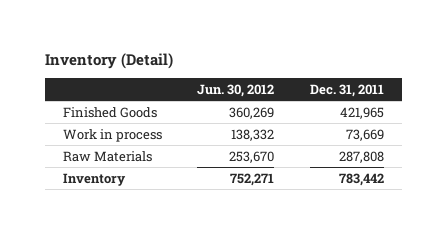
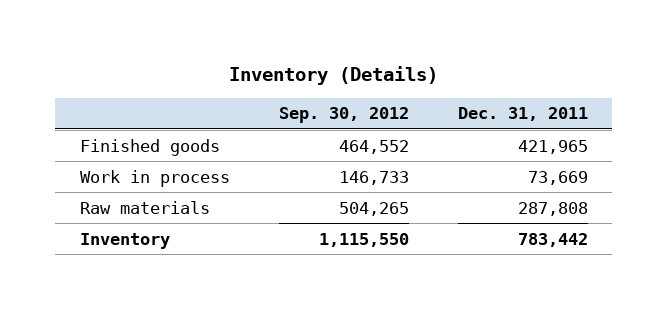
[44,53,173,70] Inventory (Detail) -> [228,66,438,86] Inventory (Details)
[197,84,275,98] Jun. 30, 2012 -> none
none -> [278,107,409,124] Sep. 30, 2012
[62,106,157,118] Finished Goods -> [79,138,220,156] Finished goods
[62,150,152,162] Raw Materials -> [79,200,210,214] Raw materials

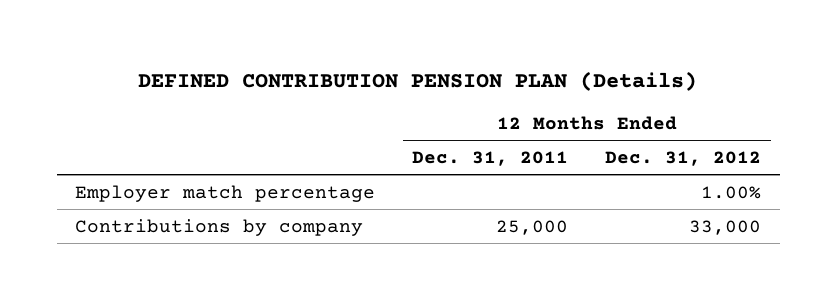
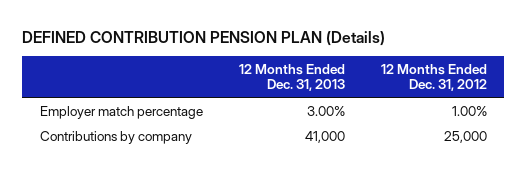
[412,150,569,166] Dec. 31, 2011 -> none
none -> [238,63,345,92] 12 Months Ended Dec. 31, 2013
[689,219,762,235] 33,000 -> [443,130,487,143] 25,000

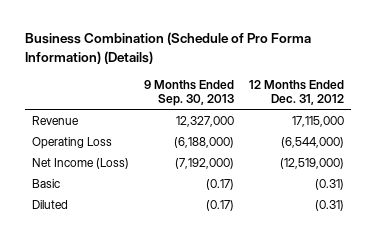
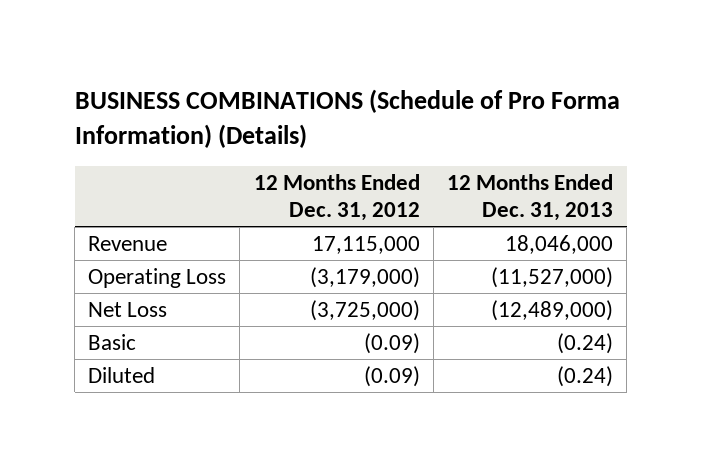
[25,32,312,64] Business Combination (Schedule of Pro Forma Information) (Details) -> [74,89,620,148] BUSINESS COMBINATIONS (Schedule of Pro Forma Information) (Details)
[144,79,235,106] 9 Months Ended Sep. 30, 2013 -> none
none -> [447,174,614,221] 12 Months Ended Dec. 31, 2013
[280,137,344,149] (6,544,000) -> [309,266,420,288] (3,179,000)
[32,158,130,170] Net Income (Loss) -> [88,301,168,317] Net Loss
[279,158,344,170] (12,519,000) -> [309,299,420,321] (3,725,000)
[314,179,344,191] (0.31) -> [363,332,420,354] (0.09)
[314,200,344,212] (0.31) -> [363,365,420,387] (0.09)

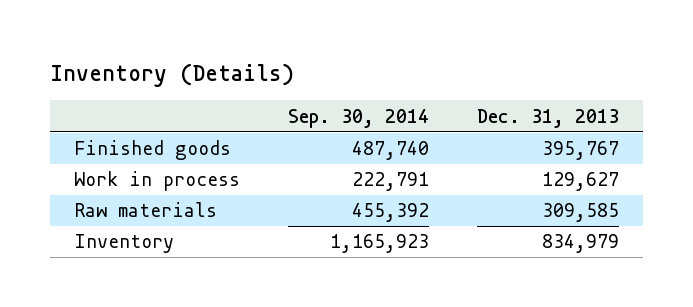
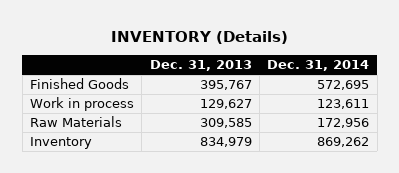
[50,62,295,87] Inventory (Details) -> [110,31,288,45] INVENTORY (Details)
[288,108,430,128] Sep. 30, 2014 -> none
none -> [267,60,370,72] Dec. 31, 2014
[74,140,232,161] Finished goods -> [30,78,130,90] Finished Goods
[74,202,218,218] Raw materials -> [30,116,123,128] Raw Materials

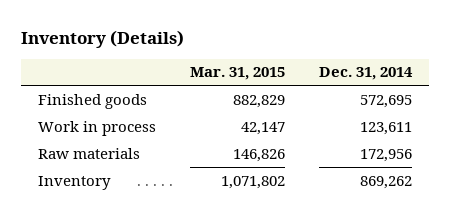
[110,31,288,45] INVENTORY (Details) -> [21,30,185,49] Inventory (Details)
[149,60,252,72] Dec. 31, 2013 -> none
none -> [189,67,285,81] Mar. 31, 2015
[30,78,130,90] Finished Goods -> [37,93,147,109] Finished goods
[30,116,123,128] Raw Materials -> [37,147,140,159] Raw materials

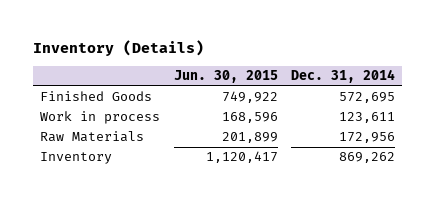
[189,67,285,81] Mar. 31, 2015 -> none
none -> [173,70,278,84] Jun. 30, 2015
[37,93,147,109] Finished goods -> [40,91,153,102] Finished Goods
[37,147,140,159] Raw materials -> [40,131,145,143] Raw Materials

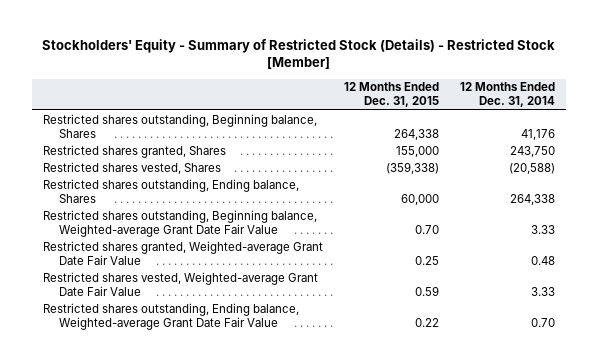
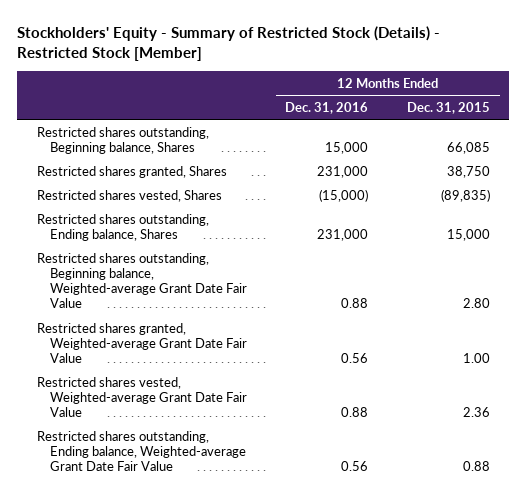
[460,82,556,108] 12 Months Ended Dec. 31, 2014 -> none
none -> [285,102,369,115] Dec. 31, 2016
[393,128,439,140] 264,338 -> [447,141,491,154] 66,085
[395,145,439,157] 155,000 -> [447,165,491,178] 38,750
[385,161,439,174] (359,338) -> [441,188,491,202] (89,835)
[400,193,439,205] 60,000 -> [447,228,491,241] 15,000
[414,224,439,234] 0.70 -> [463,298,491,309] 2.80
[414,255,439,265] 0.25 -> [463,353,491,364] 1.00
[414,285,439,296] 0.59 -> [463,407,491,418] 2.36
[414,317,439,327] 0.22 -> [463,461,491,472] 0.88

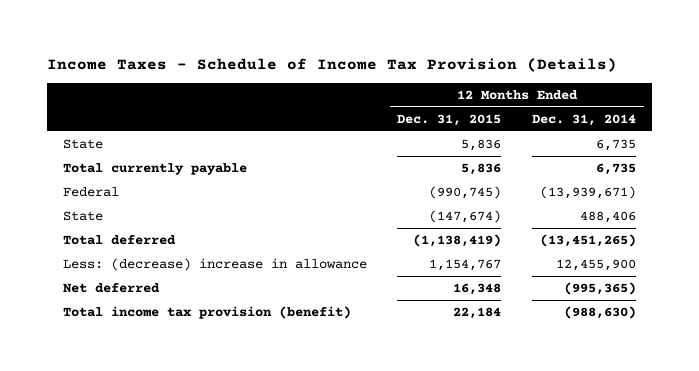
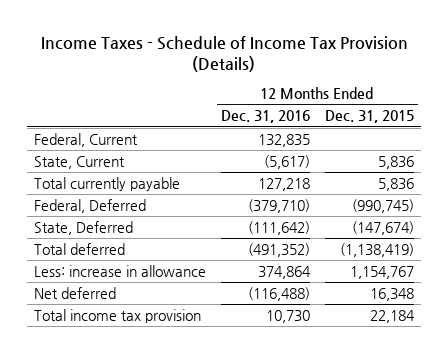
[532,113,637,126] Dec. 31, 2014 -> none
none -> [220,110,310,124] Dec. 31, 2016
none -> [34,132,139,147] Federal, Current
[62,139,103,150] State -> [34,155,126,169] State, Current
[62,187,119,198] Federal -> [34,198,147,213] Federal, Deferred
[62,211,103,222] State -> [34,220,134,235] State, Deferred
[62,258,367,272] Less: (decrease) increase in allowance -> [34,264,207,277] Less: increase in allowance
[62,306,351,320] Total income tax provision (benefit) -> [34,308,202,323] Total income tax provision

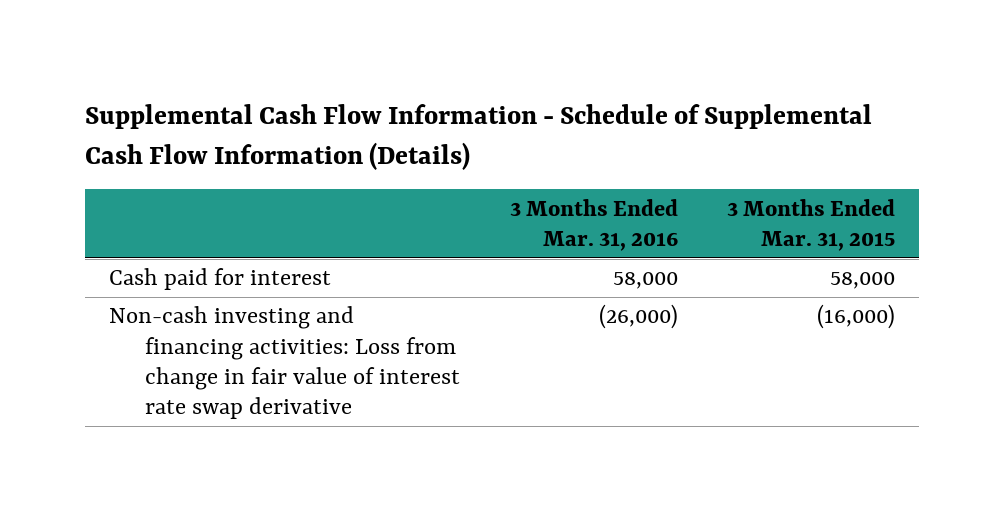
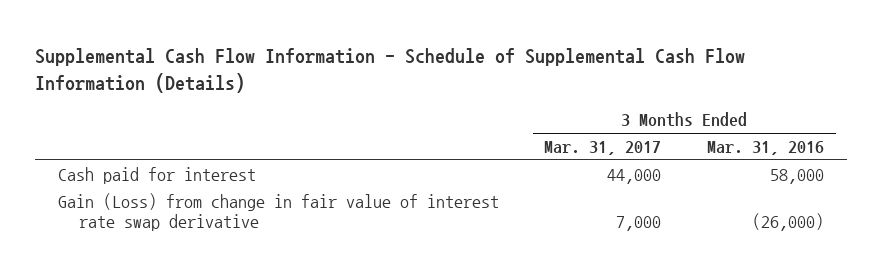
[726,198,895,251] 3 Months Ended Mar. 31, 2015 -> none
none -> [544,141,662,156] Mar. 31, 2017
[109,306,461,419] Non-cash investing and financing activities: Loss from change in fair value of interest rate swap derivative -> [57,192,499,232] Gain (Loss) from change in fair value of interest rate swap derivative

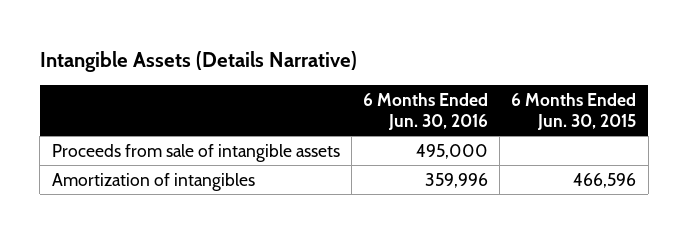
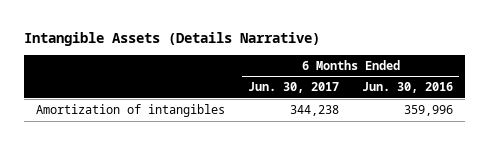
[511,92,637,130] 6 Months Ended Jun. 30, 2015 -> none
none -> [247,82,339,94] Jun. 30, 2017
[51,143,340,162] Proceeds from sale of intangible assets -> none

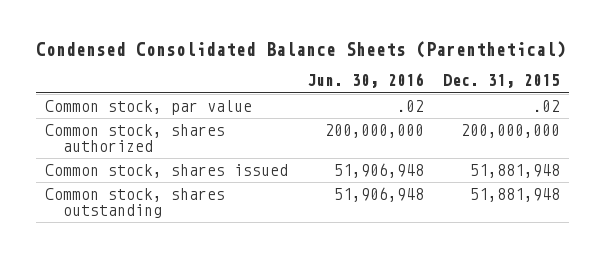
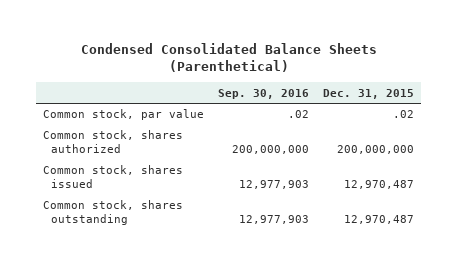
[306,73,424,89] Jun. 30, 2016 -> none
none -> [218,88,310,99] Sep. 30, 2016
[469,163,560,178] 51,881,948 -> [344,180,415,190] 12,970,487
[469,187,560,202] 51,881,948 -> [344,215,415,225] 12,970,487

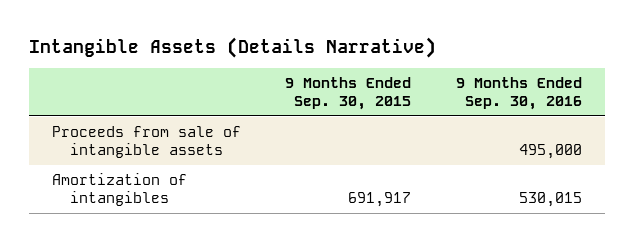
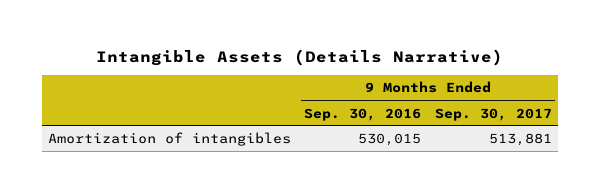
[285,77,412,111] 9 Months Ended Sep. 30, 2015 -> none
none -> [434,107,552,121] Sep. 30, 2017
[51,126,241,159] Proceeds from sale of intangible assets -> none

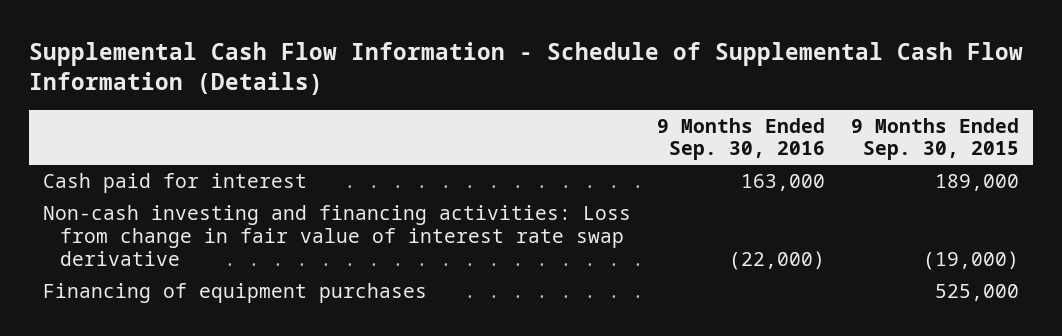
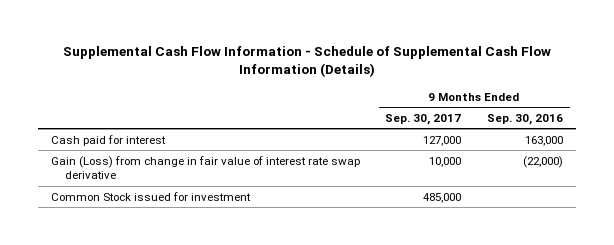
[851,117,1020,161] 9 Months Ended Sep. 30, 2015 -> none
none -> [385,113,462,125] Sep. 30, 2017
[42,283,427,304] Financing of equipment purchases -> none
[42,205,631,266] Non-cash investing and financing activities: Loss from change in fair value of interest rate swap derivative -> [50,155,360,180] Gain (Loss) from change in fair value of interest rate swap derivative
none -> [50,191,251,201] Common Stock issued for investment

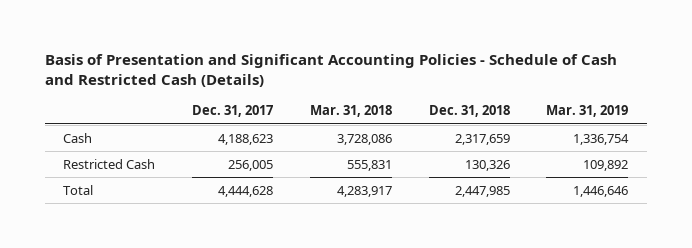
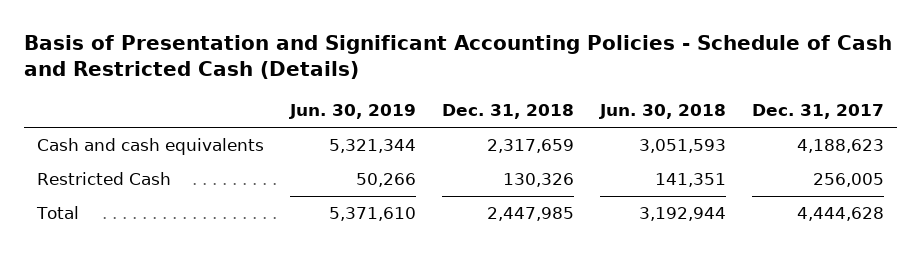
[309,105,392,118] Mar. 31, 2018 -> none
[546,105,629,118] Mar. 31, 2019 -> none
none -> [288,104,416,120] Jun. 30, 2019
none -> [599,104,727,120] Jun. 30, 2018
[63,132,93,143] Cash -> [36,138,264,156] Cash and cash equivalents

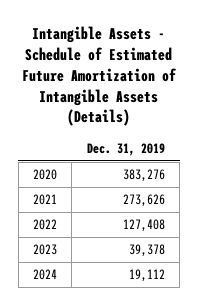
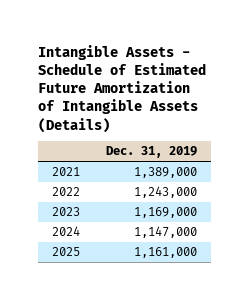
[33,169,58,181] 2020 -> none
[122,194,165,208] 273,626 -> [134,166,198,178] 1,389,000
[122,219,165,233] 127,408 -> [134,185,198,198] 1,243,000
[128,244,165,258] 39,378 -> [134,206,198,218] 1,169,000
[128,269,165,283] 19,112 -> [134,225,198,238] 1,147,000
none -> [51,246,80,256] 2025

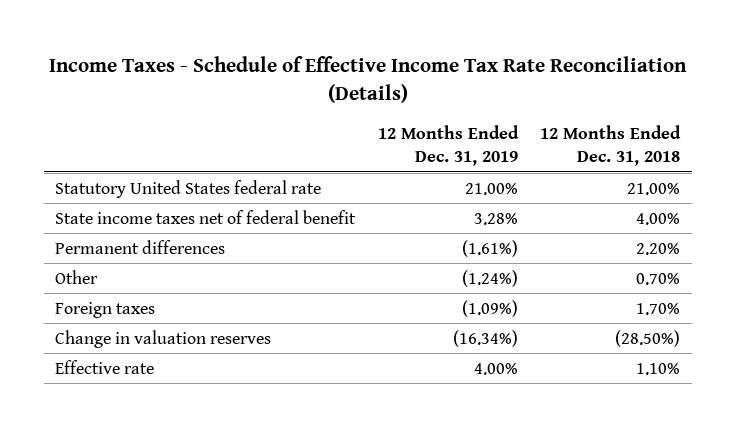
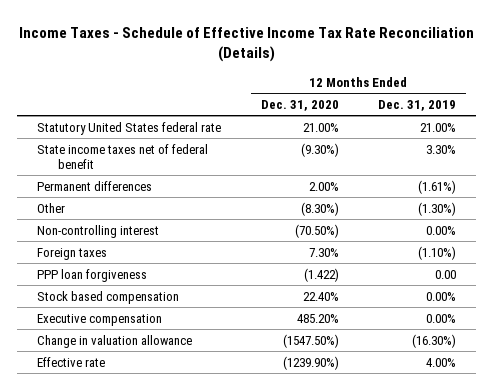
[540,125,682,167] 12 Months Ended Dec. 31, 2018 -> none
none -> [260,99,339,111] Dec. 31, 2020
[473,212,518,225] 3.28% -> [425,144,456,154] 3.30%
[461,269,518,287] (1.24%) -> [417,201,456,216] (1.30%)
none -> [37,224,160,238] Non-controlling interest
[461,299,518,317] (1.09%) -> [417,245,456,260] (1.10%)
none -> [37,268,148,282] PPP loan forgiveness
none -> [37,290,180,304] Stock based compensation
none -> [37,313,163,326] Executive compensation
[55,329,272,348] Change in valuation reserves -> [37,334,193,348] Change in valuation allowance
[452,329,518,347] (16.34%) -> [411,333,456,348] (16.30%)

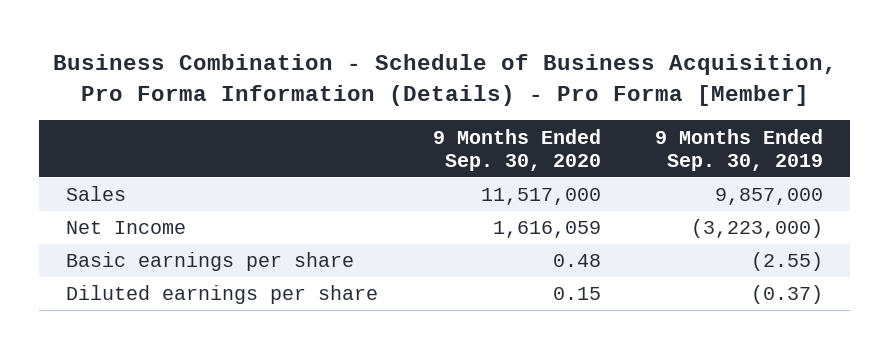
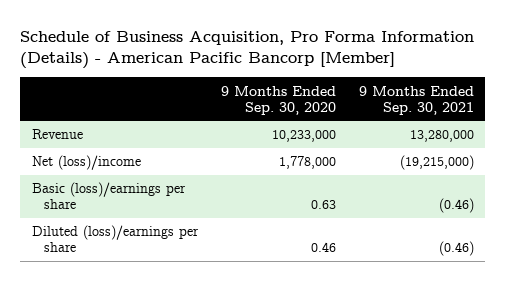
[52,54,837,106] Business Combination - Schedule of Business Acquisition, Pro Forma Information (Details) - Pro Forma [Member] -> [19,30,474,70] Schedule of Business Acquisition, Pro Forma Information (Details) - American Pacific Bancorp [Member]
[654,128,823,171] 9 Months Ended Sep. 30, 2019 -> none
none -> [358,85,474,115] 9 Months Ended Sep. 30, 2021
[66,186,127,202] Sales -> none
none -> [31,129,83,140] Revenue
[66,221,187,235] Net Income -> [31,155,141,171] Net (loss)/income
[492,221,601,239] 1,616,059 -> [278,156,336,170] 1,778,000
[66,252,355,272] Basic earnings per share -> [31,182,186,210] Basic (loss)/earnings per share
[552,254,601,268] 0.48 -> [310,200,336,210] 0.63
[66,285,379,305] Diluted earnings per share -> [31,225,199,253] Diluted (loss)/earnings per share
[552,287,601,301] 0.15 -> [310,242,336,253] 0.46

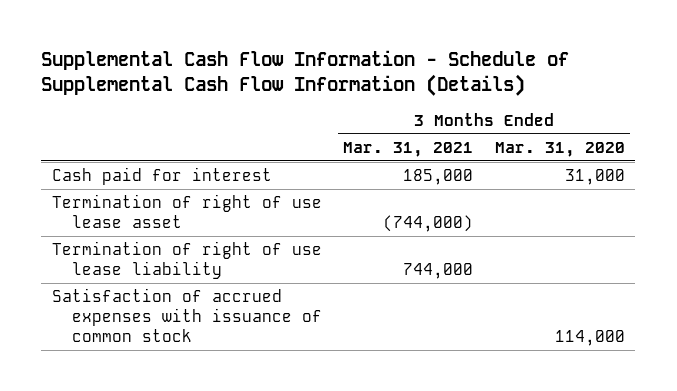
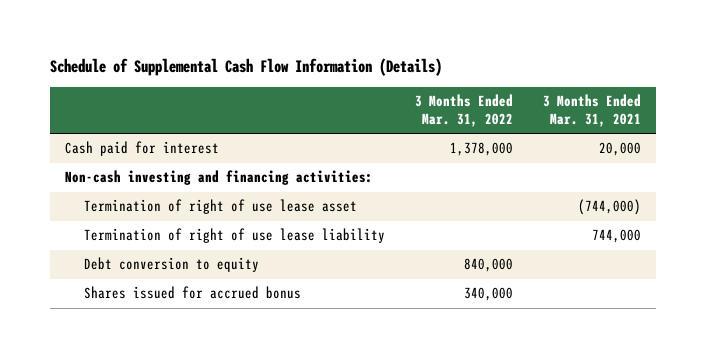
[41,50,570,97] Supplemental Cash Flow Information - Schedule of Supplemental Cash Flow Information (Details) -> [49,58,442,77] Schedule of Supplemental Cash Flow Information (Details)
[494,141,625,157] Mar. 31, 2020 -> none
none -> [414,93,513,128] 3 Months Ended Mar. 31, 2022
[403,168,474,185] 185,000 -> [599,142,642,157] 20,000
none -> [64,170,373,186] Non-cash investing and financing activities:
[52,287,322,343] Satisfaction of accrued expenses with issuance of common stock -> none
none -> [83,257,259,273] Debt conversion to equity
none -> [83,286,301,300] Shares issued for accrued bonus

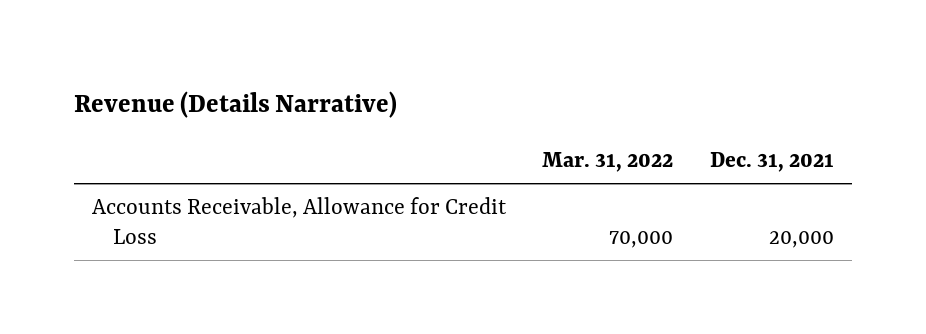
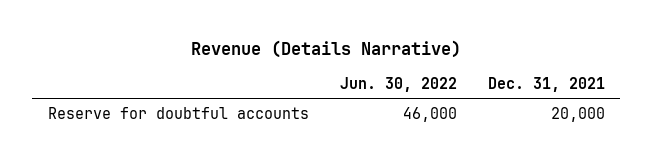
[542,152,674,173] Mar. 31, 2022 -> none
none -> [339,77,457,93] Jun. 30, 2022
[91,197,507,245] Accounts Receivable, Allowance for Credit Loss -> [47,106,309,119] Reserve for doubtful accounts

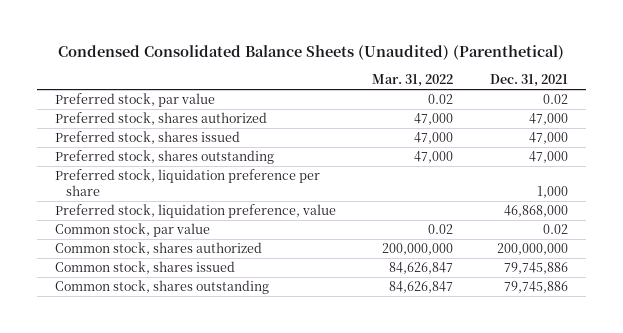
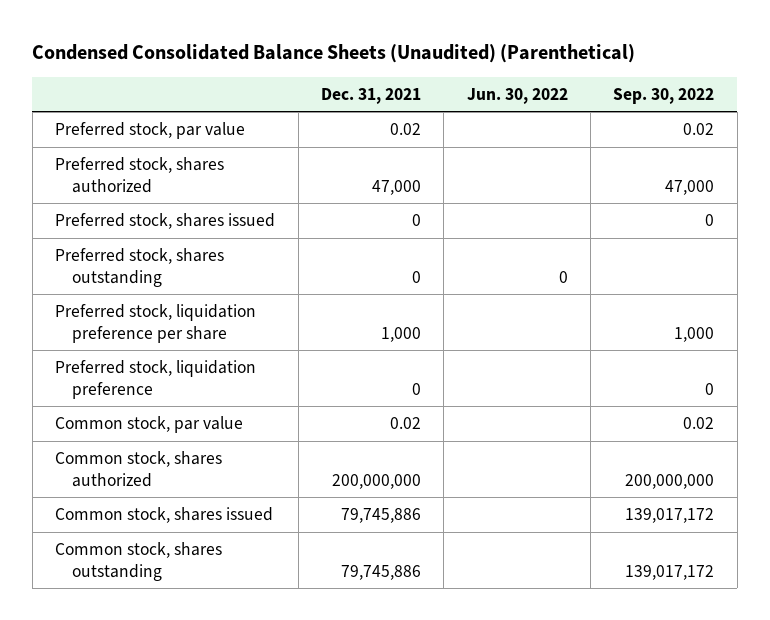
[372,74,454,88] Mar. 31, 2022 -> none
none -> [466,87,568,104] Jun. 30, 2022
none -> [613,87,715,104] Sep. 30, 2022
[528,132,568,145] 47,000 -> [411,214,421,227] 0
[528,151,568,164] 47,000 -> [411,270,421,283] 0
[55,204,337,219] Preferred stock, liquidation preference, value -> [55,360,257,399] Preferred stock, liquidation preference
[503,205,568,218] 46,868,000 -> [411,382,421,395] 0

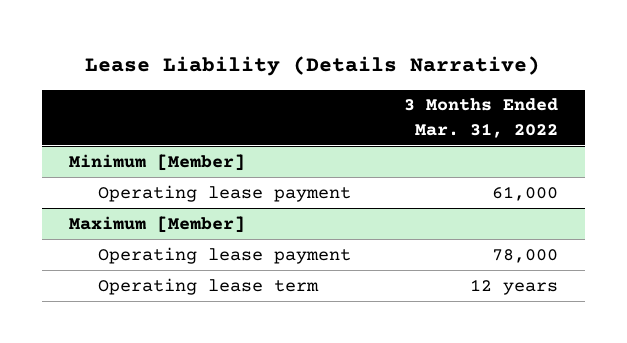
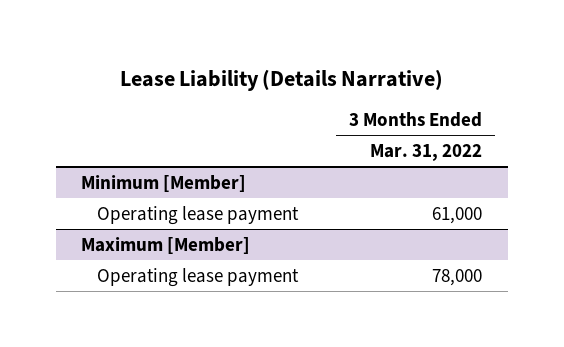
[98,277,320,295] Operating lease term -> none

